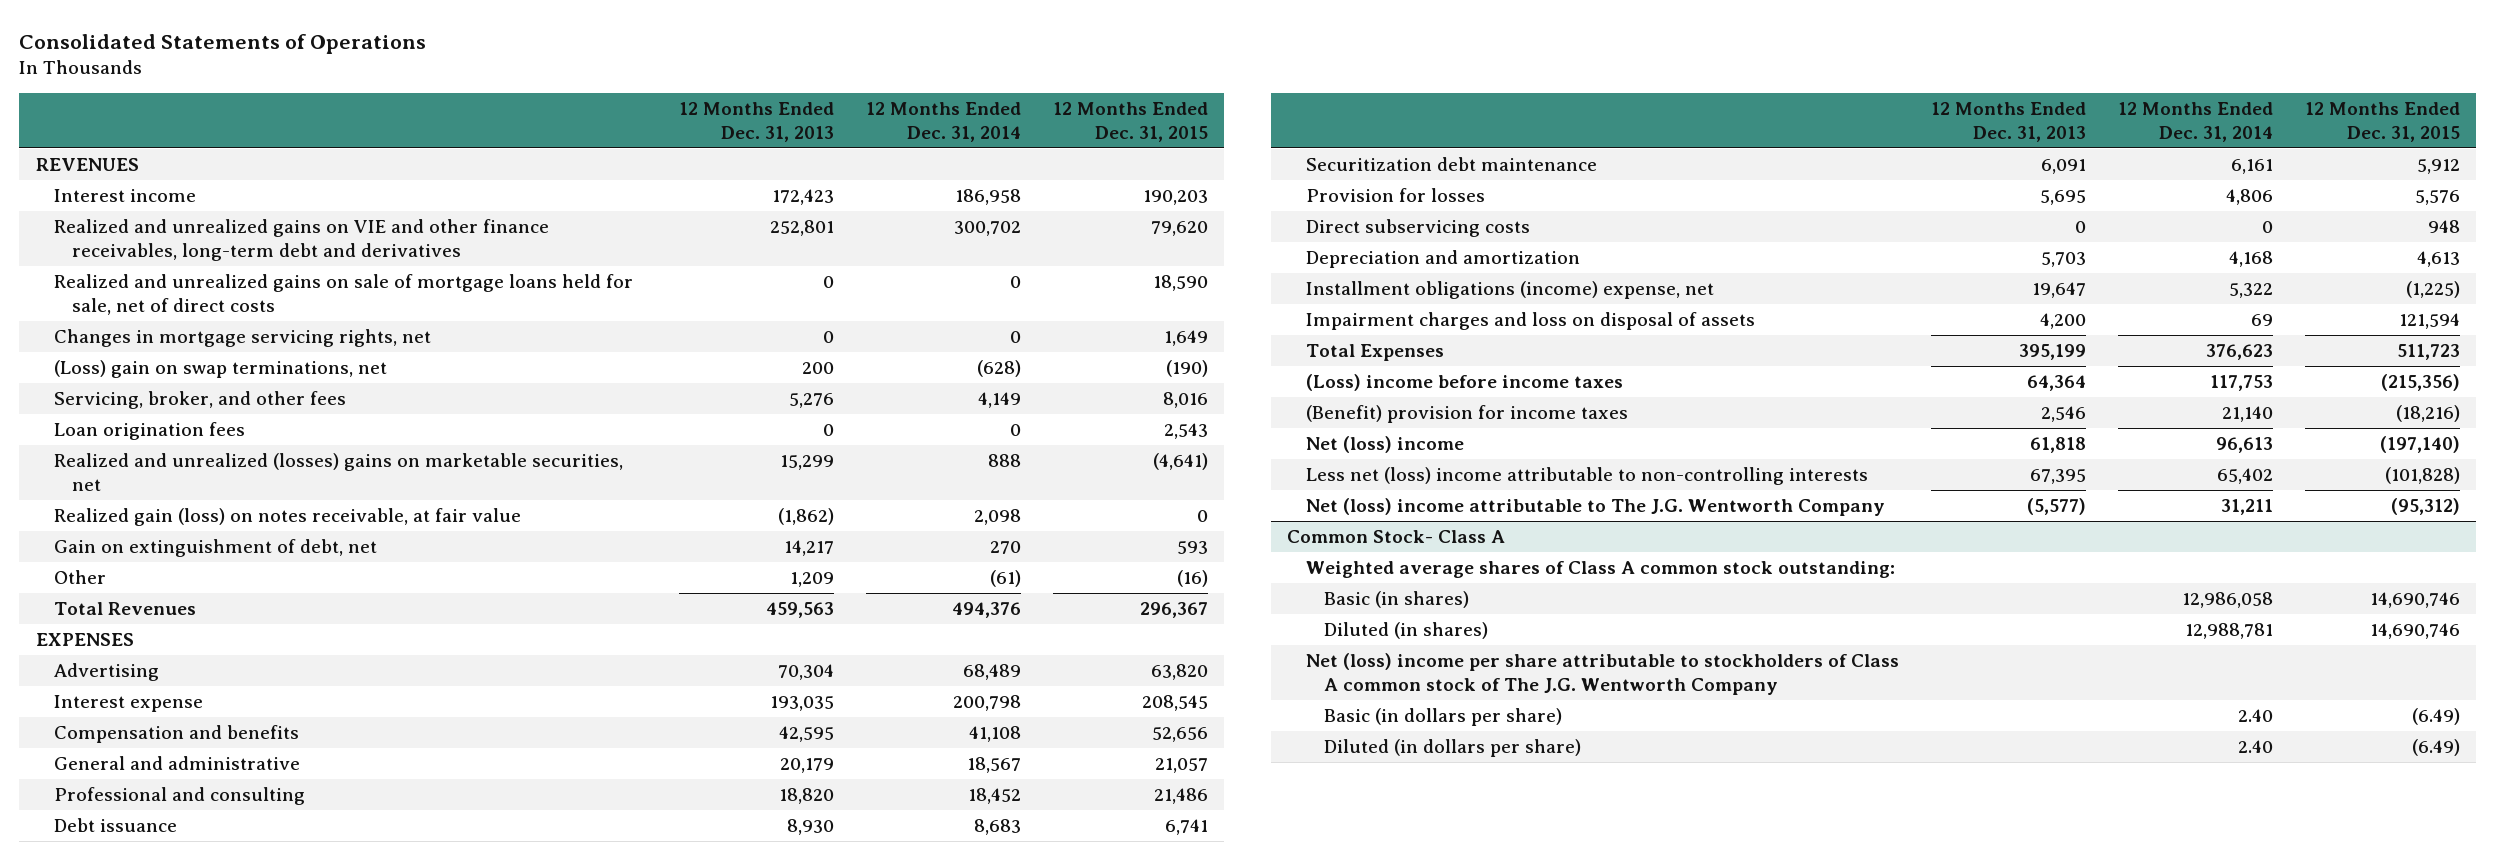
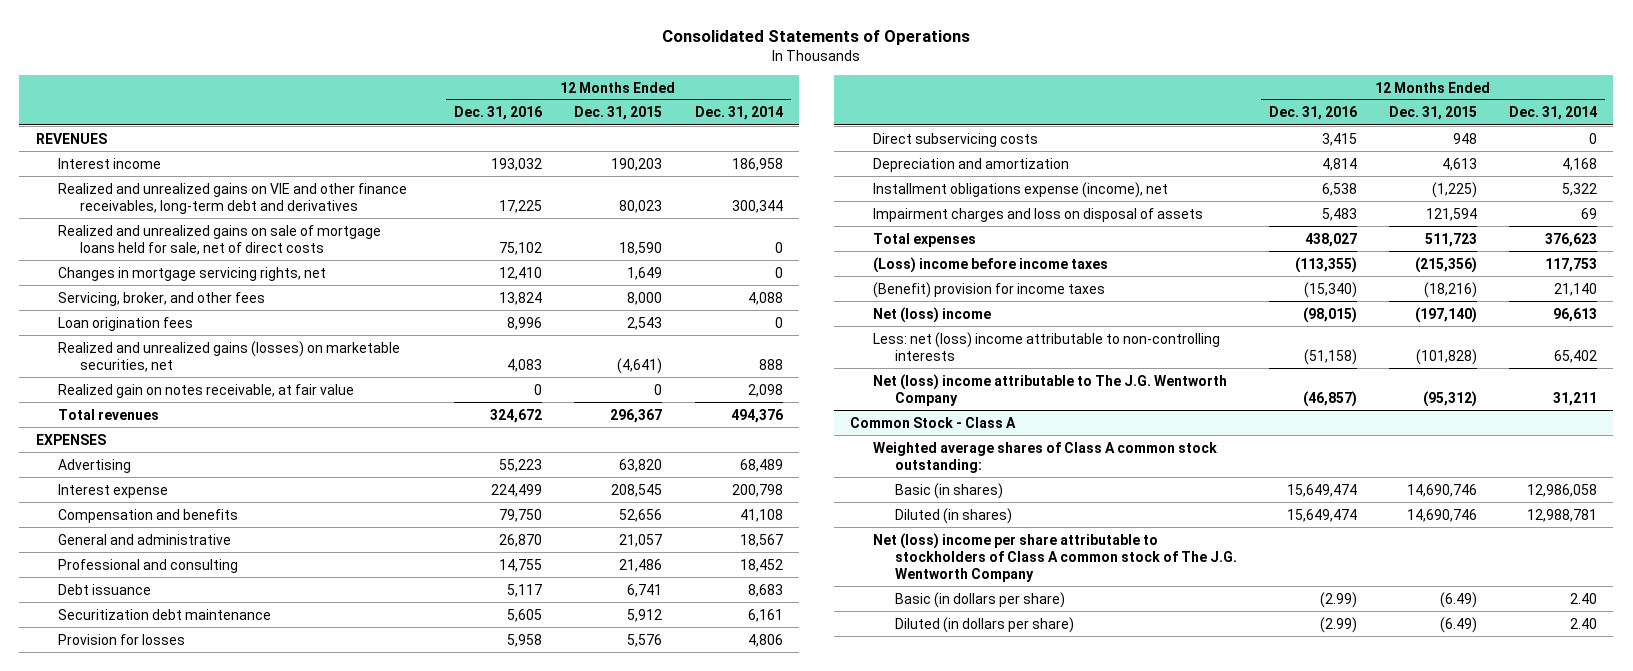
[678,101,834,143] 12 Months Ended Dec. 31, 2013 -> none
none -> [454,106,543,121] Dec. 31, 2016
[954,220,1022,236] 300,702 -> [731,199,783,213] 300,344
[1151,220,1209,236] 79,620 -> [619,199,663,213] 80,023
[53,359,387,378] (Loss) gain on swap terminations, net -> none
[978,391,1022,408] 4,149 -> [747,291,783,305] 4,088
[1163,391,1209,408] 8,016 -> [627,291,663,305] 8,000
[53,538,377,557] Gain on extinguishment of debt, net -> none
[53,569,106,584] Other -> none
[53,452,623,492] Realized and unrealized (losses) gains on marketable securities, net -> [57,340,400,372] Realized and unrealized gains (losses) on marketable securities, net
[53,507,521,526] Realized gain (loss) on notes receivable, at fair value -> [57,383,354,398] Realized gain on notes receivable, at fair value
[53,601,196,615] Total Revenues -> [57,408,159,420] Total revenues
[1305,280,1714,299] Installment obligations (income) expense, net -> [872,181,1168,198] Installment obligations expense (income), net
[1305,343,1444,361] Total Expenses -> [872,232,976,247] Total expenses
[1305,466,1868,485] Less net (loss) income attributable to non-controlling interests -> [872,331,1220,361] Less: net (loss) income attributable to non-controlling interests
[1287,529,1506,543] Common Stock- Class A -> [850,416,1017,428] Common Stock - Class A

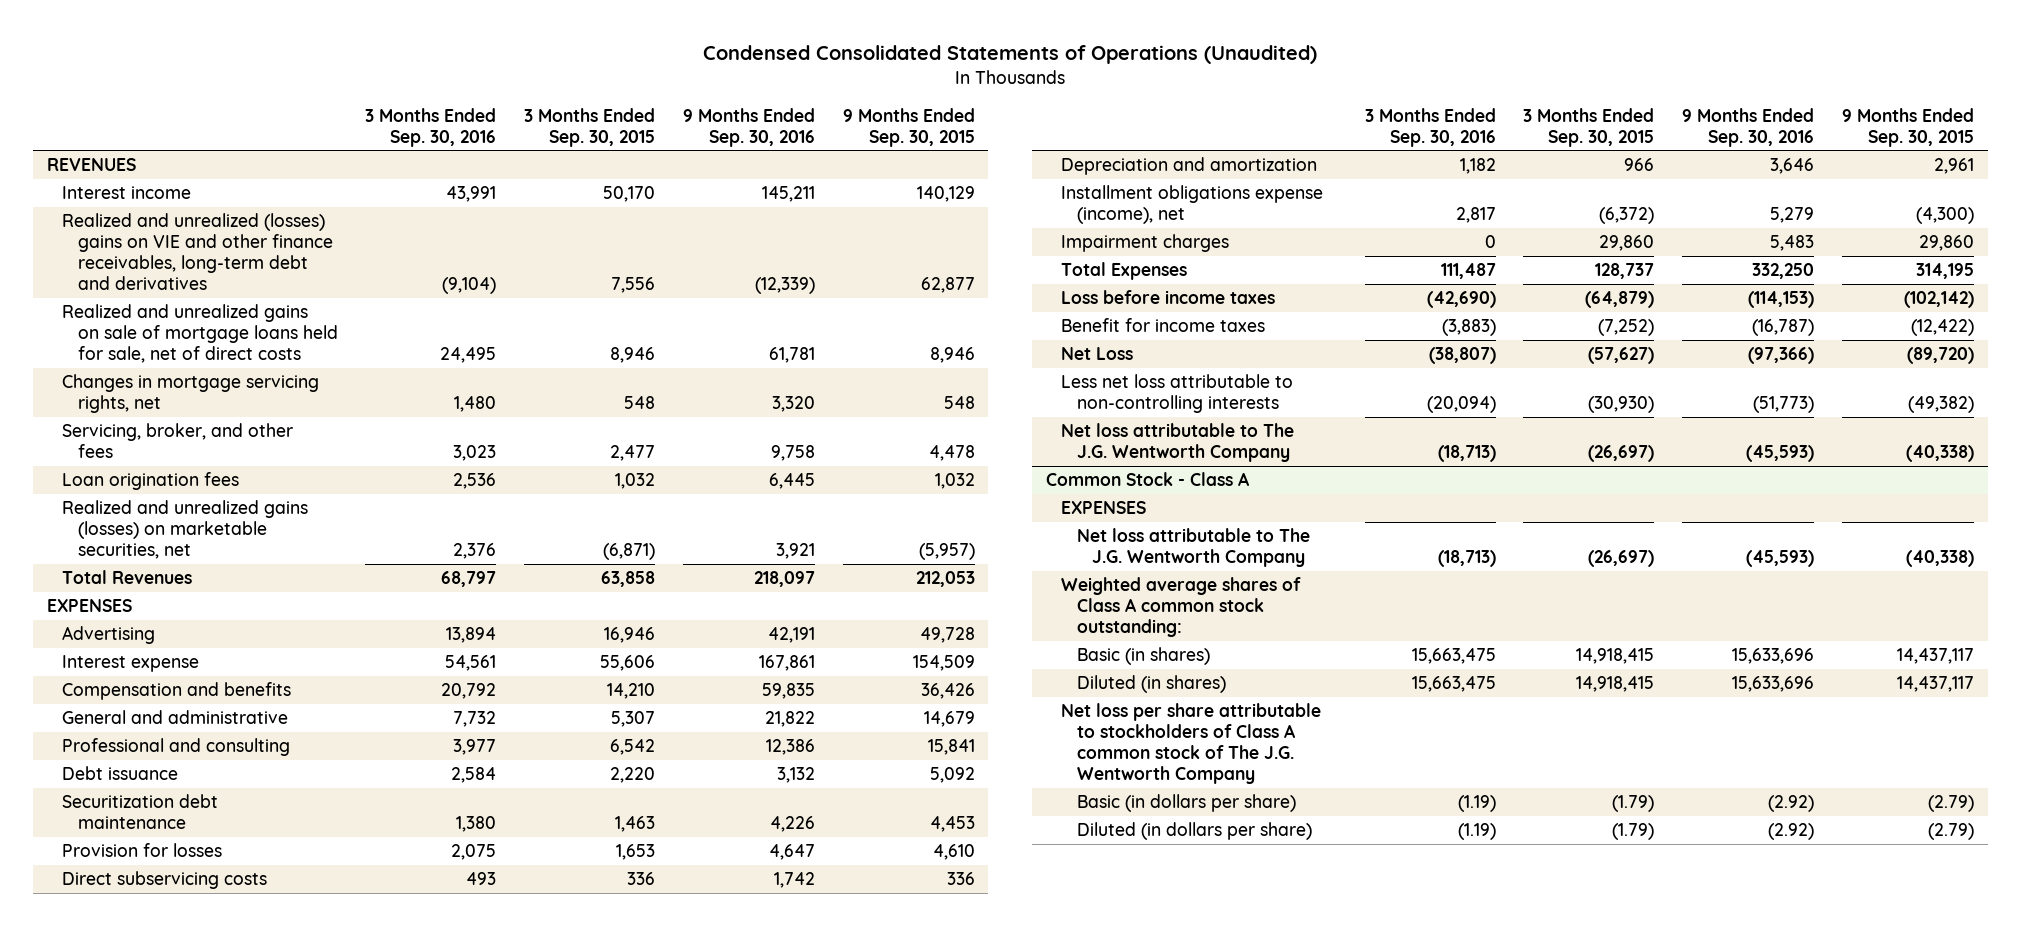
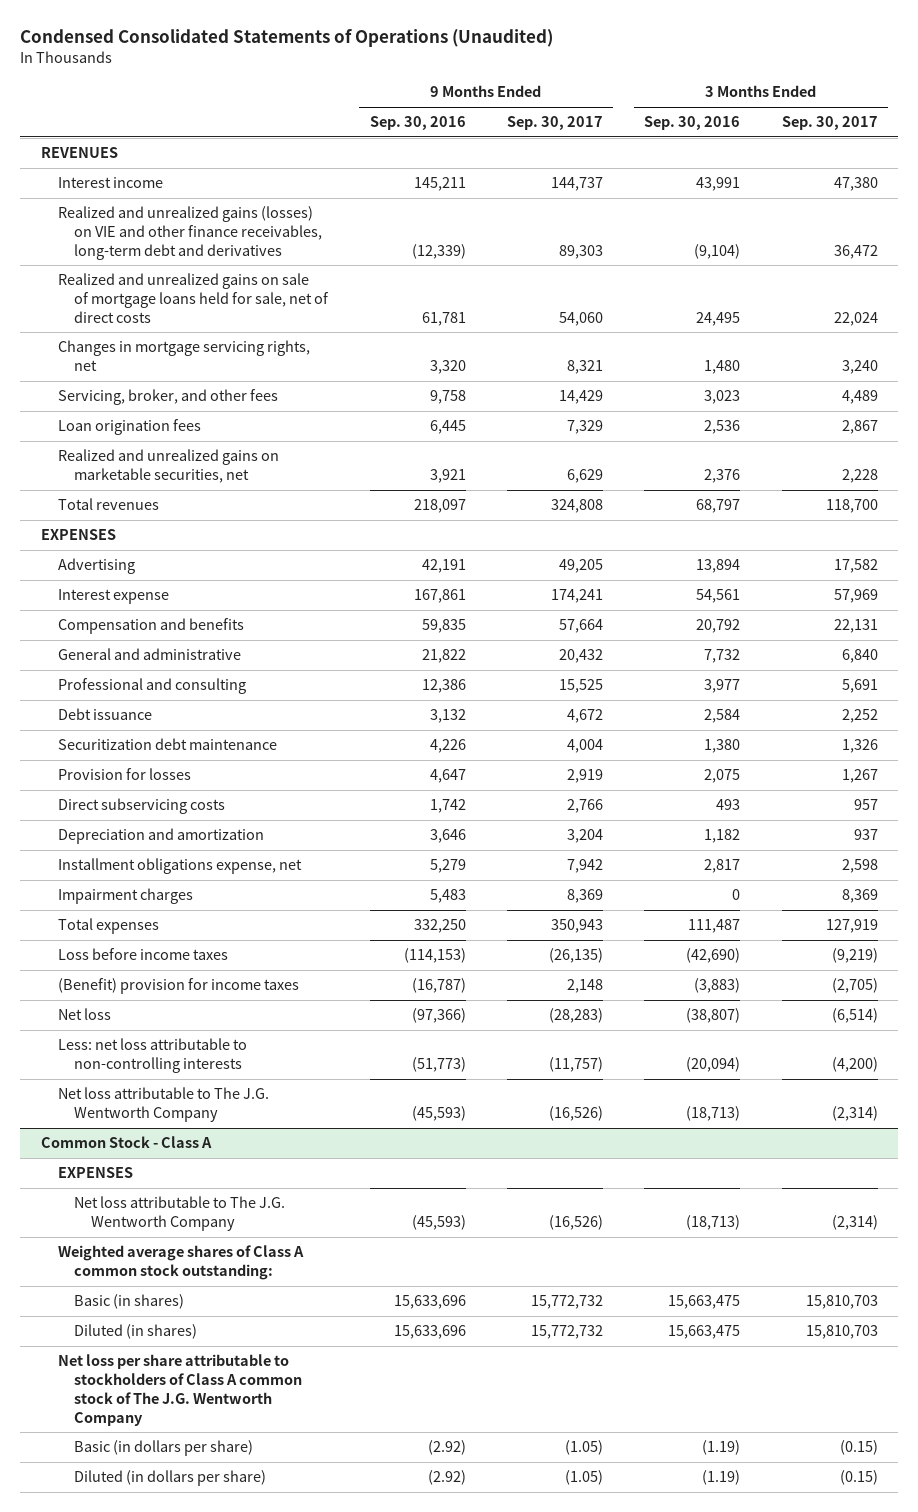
[524,107,656,147] 3 Months Ended Sep. 30, 2015 -> none
[842,107,975,147] 9 Months Ended Sep. 30, 2015 -> none
none -> [507,116,604,131] Sep. 30, 2017
none -> [781,116,878,131] Sep. 30, 2017
[62,213,333,291] Realized and unrealized (losses) gains on VIE and other finance receivables, long-term debt and derivatives -> [57,206,323,260] Realized and unrealized gains (losses) on VIE and other finance receivables, long-term debt and derivatives
[62,500,309,560] Realized and unrealized gains (losses) on marketable securities, net -> [57,449,279,484] Realized and unrealized gains on marketable securities, net
[62,570,193,585] Total Revenues -> [57,498,159,511] Total revenues
[1061,185,1324,225] Installment obligations expense (income), net -> [57,858,302,875] Installment obligations expense, net
[1061,262,1188,281] Total Expenses -> [57,918,159,935] Total expenses
[1061,318,1266,333] Benefit for income taxes -> [57,978,299,995] (Benefit) provision for income taxes
[1061,347,1134,361] Net Loss -> [57,1008,111,1021] Net loss
[1061,374,1294,414] Less net loss attributable to non-controlling interests -> [57,1038,247,1074] Less: net loss attributable to non-controlling interests

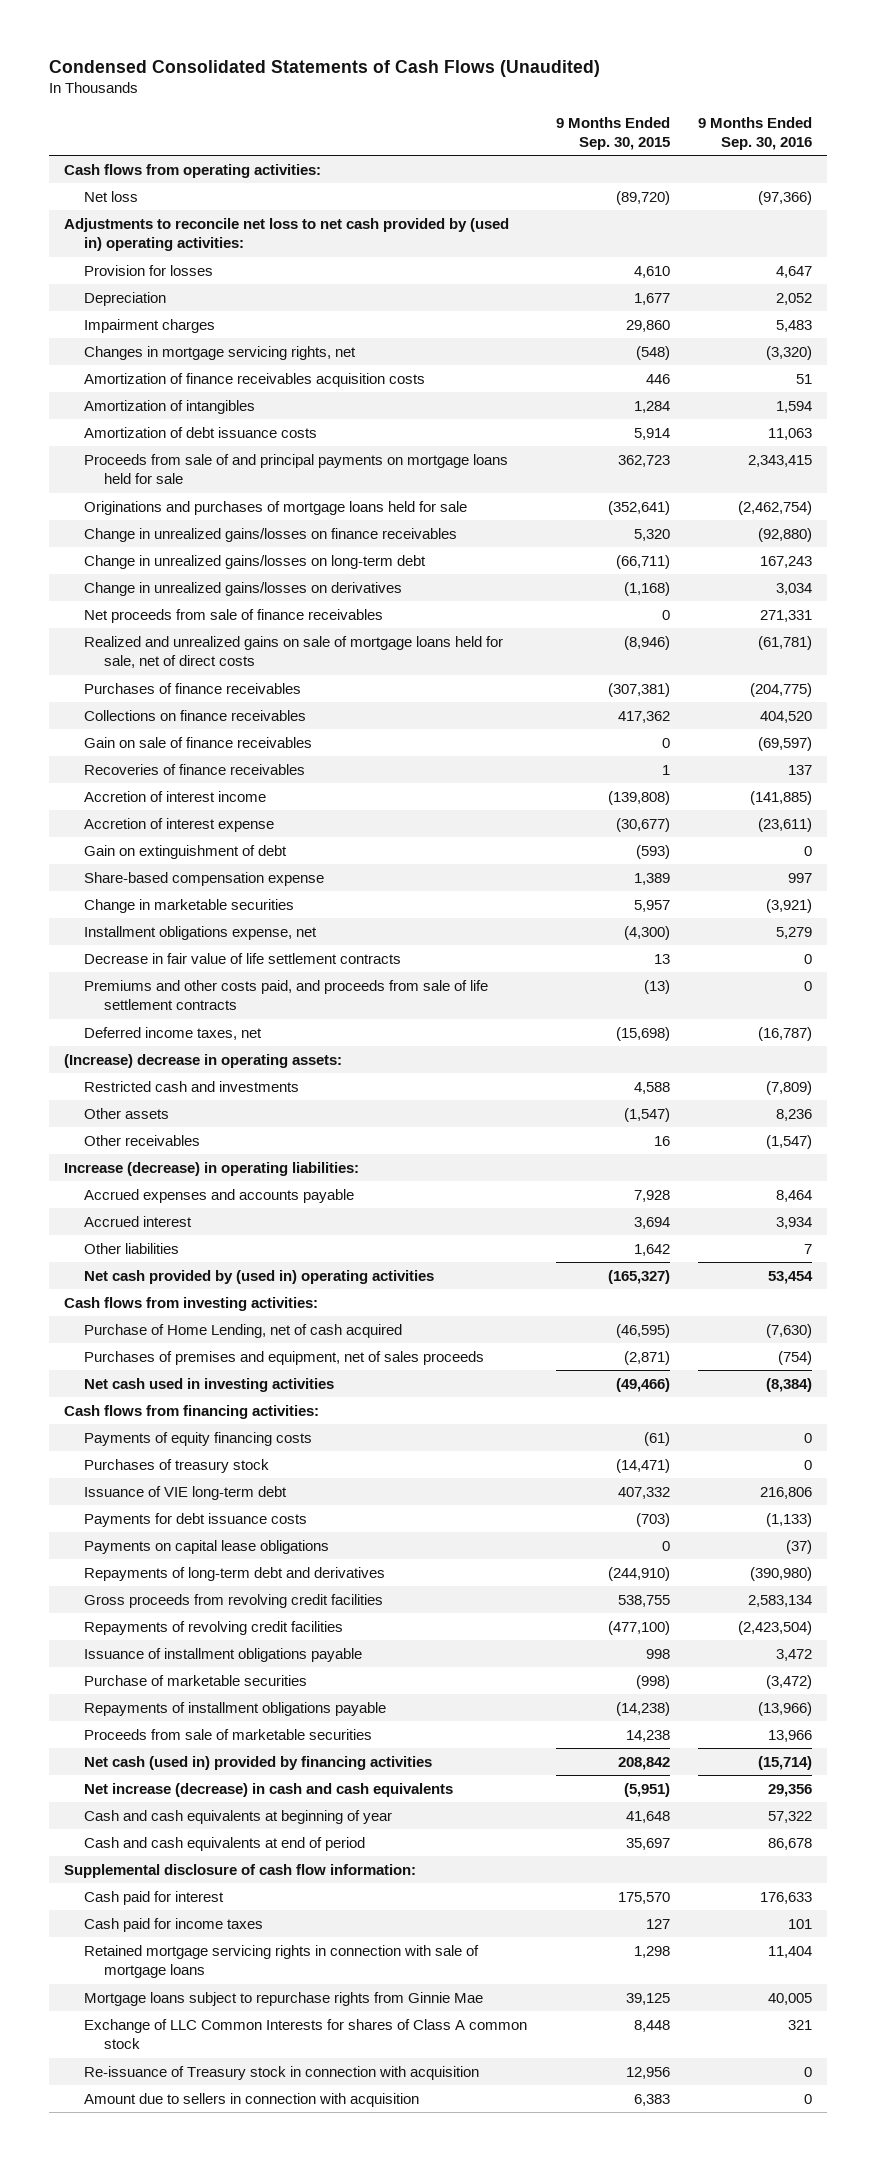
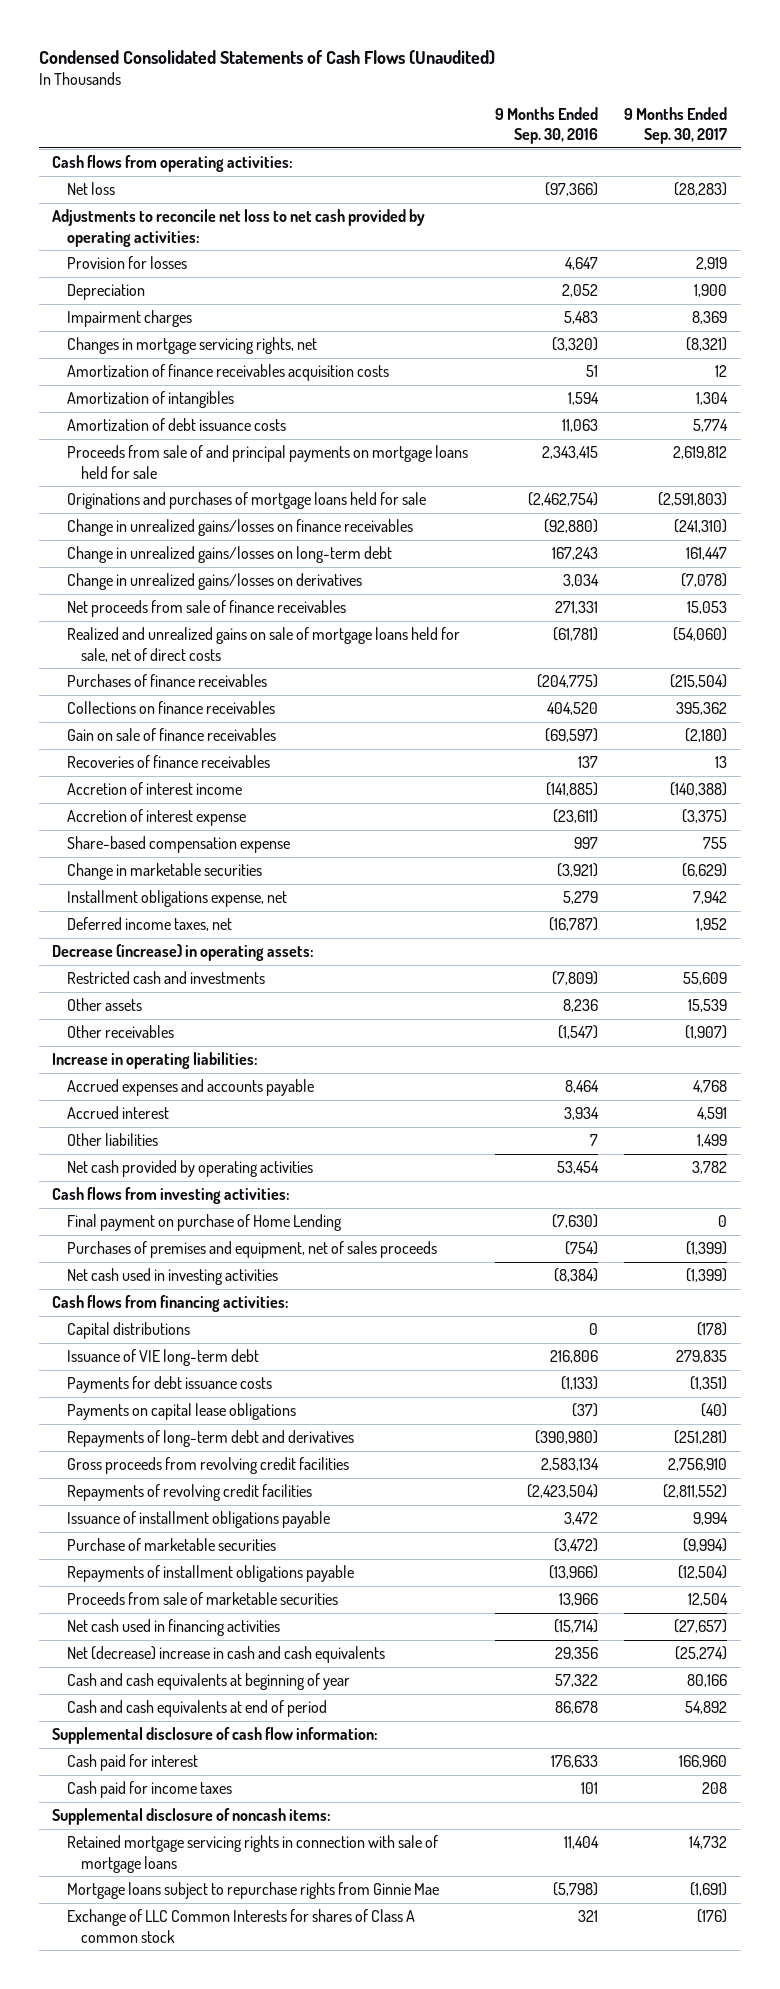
[555,116,670,151] 9 Months Ended Sep. 30, 2015 -> none
none -> [624,106,728,145] 9 Months Ended Sep. 30, 2017
[63,217,509,252] Adjustments to reconcile net loss to net cash provided by (used in) operating activities: -> [52,209,426,247] Adjustments to reconcile net loss to net cash provided by operating activities:
[83,844,287,859] Gain on extinguishment of debt -> none
[83,952,401,964] Decrease in fair value of life settlement contracts -> none
[83,979,488,1011] Premiums and other costs paid, and proceeds from sale of life settlement contracts -> none
[63,1053,342,1068] (Increase) decrease in operating assets: -> [52,944,315,962] Decrease (increase) in operating assets:
[63,1161,359,1176] Increase (decrease) in operating liabilities: -> [52,1052,259,1070] Increase in operating liabilities:
[83,1269,434,1284] Net cash provided by (used in) operating activities -> [66,1160,313,1178] Net cash provided by operating activities
[83,1323,402,1338] Purchase of Home Lending, net of cash acquired -> [66,1214,342,1232] Final payment on purchase of Home Lending
[83,1431,312,1446] Payments of equity financing costs -> none
[83,1458,269,1473] Purchases of treasury stock -> none
none -> [66,1322,190,1340] Capital distributions
[83,1755,432,1770] Net cash (used in) provided by financing activities -> [66,1619,280,1637] Net cash used in financing activities
[83,1782,453,1797] Net increase (decrease) in cash and cash equivalents -> [66,1646,385,1664] Net (decrease) increase in cash and cash equivalents
none -> [52,1808,332,1826] Supplemental disclosure of noncash items:
[768,1992,813,2005] 40,005 -> [552,1882,598,1897] (5,798)
[83,2065,479,2080] Re-issuance of Treasury stock in connection with acquisition -> none
[83,2092,419,2107] Amount due to sellers in connection with acquisition -> none

